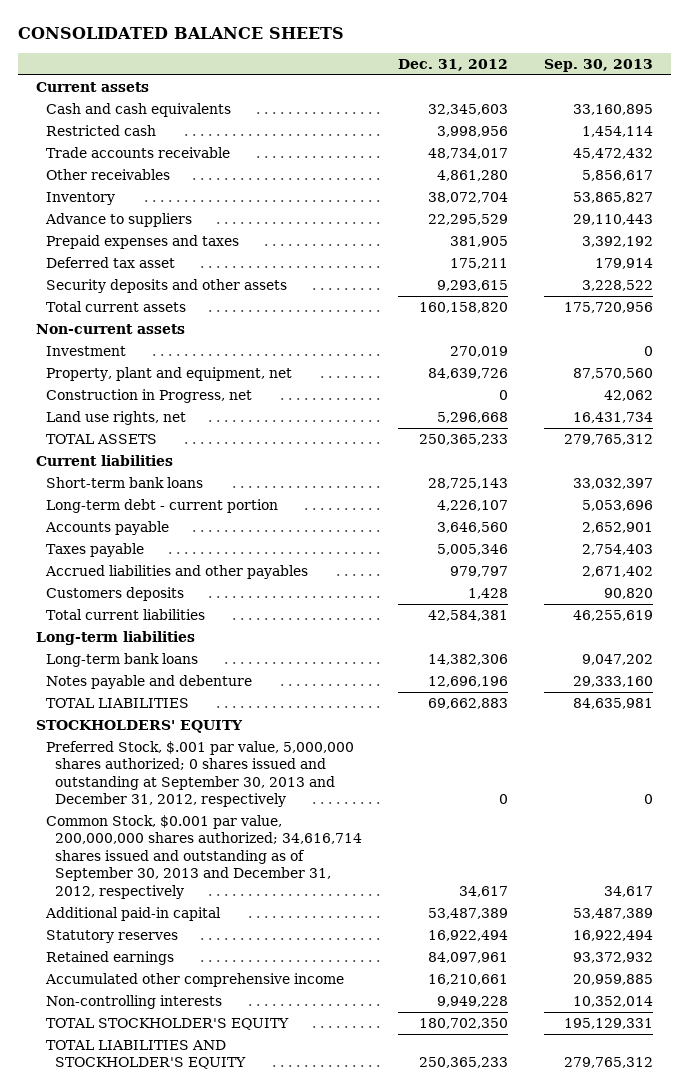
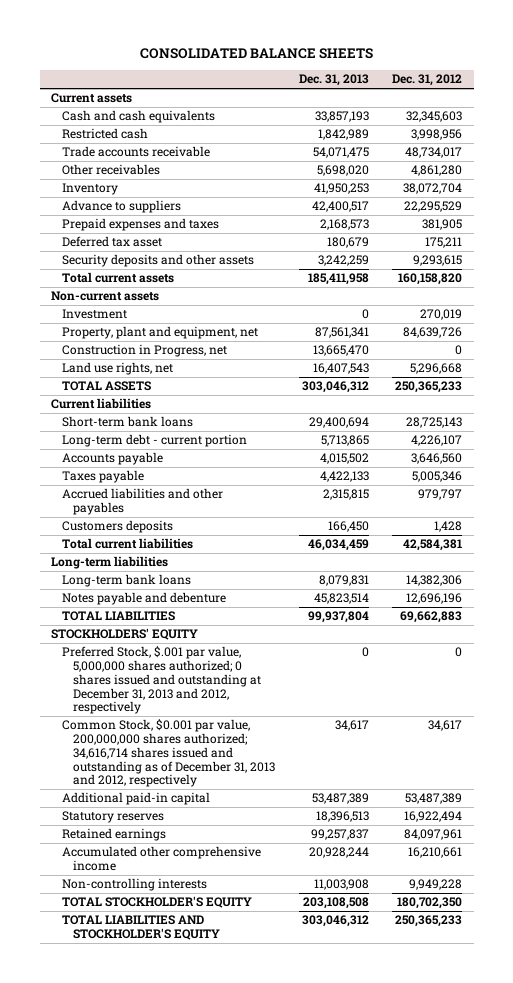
[544,58,654,72] Sep. 30, 2013 -> none
none -> [298,74,369,87] Dec. 31, 2013
[45,741,354,808] Preferred Stock, $.001 par value, 5,000,000 shares authorized; 0 shares issued and outstanding at September 30, 2013 and December 31, 2012, respectively -> [62,646,262,715] Preferred Stock, $.001 par value, 5,000,000 shares authorized; 0 shares issued and outstanding at December 31, 2013 and 2012, respectively
[45,815,363,899] Common Stock, $0.001 par value, 200,000,000 shares authorized; 34,616,714 shares issued and outstanding as of September 30, 2013 and December 31, 2012, respectively -> [62,719,276,788] Common Stock, $0.001 par value, 200,000,000 shares authorized; 34,616,714 shares issued and outstanding as of December 31, 2013 and 2012, respectively

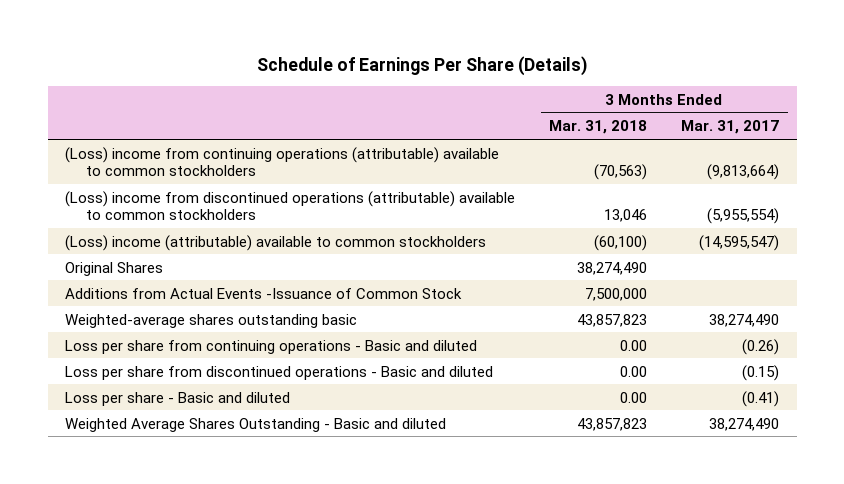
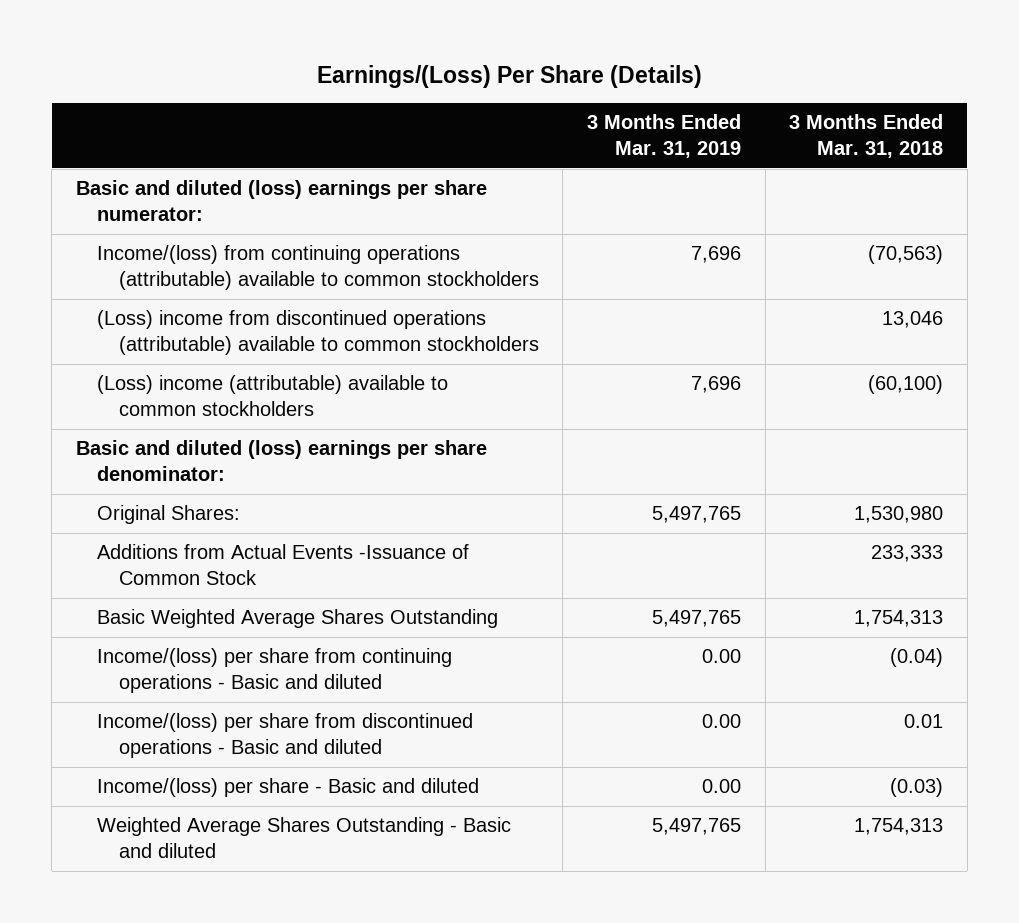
[257,56,588,77] Schedule of Earnings Per Share (Details) -> [316,64,702,88] Earnings/(Loss) Per Share (Details)
[681,120,780,135] Mar. 31, 2017 -> none
none -> [586,114,741,158] 3 Months Ended Mar. 31, 2019
none -> [76,180,488,222] Basic and diluted (loss) earnings per share numerator:
[64,146,499,176] (Loss) income from continuing operations (attributable) available to common stockholders -> [97,245,539,291] Income/(loss) from continuing operations (attributable) available to common stockholders
none -> [76,440,488,482] Basic and diluted (loss) earnings per share denominator:
[64,261,163,276] Original Shares -> [97,505,241,525] Original Shares:
[577,261,648,275] 38,274,490 -> [854,506,944,524] 1,530,980
[585,287,648,301] 7,500,000 -> [871,545,944,563] 233,333
[64,313,357,328] Weighted-average shares outstanding basic -> [97,609,499,629] Basic Weighted Average Shares Outstanding
[577,313,648,327] 43,857,823 -> [854,610,944,628] 1,754,313
[64,339,477,354] Loss per share from continuing operations - Basic and diluted -> [97,648,453,694] Income/(loss) per share from continuing operations - Basic and diluted
[620,339,648,351] 0.00 -> [890,648,944,668] (0.04)
[64,365,493,380] Loss per share from discontinued operations - Basic and diluted -> [97,713,474,759] Income/(loss) per share from discontinued operations - Basic and diluted
[620,365,648,377] 0.00 -> [904,714,944,729] 0.01
[64,391,290,406] Loss per share - Basic and diluted -> [97,778,480,798] Income/(loss) per share - Basic and diluted
[620,391,648,403] 0.00 -> [890,778,944,798] (0.03)
[577,417,648,431] 43,857,823 -> [854,818,944,836] 1,754,313

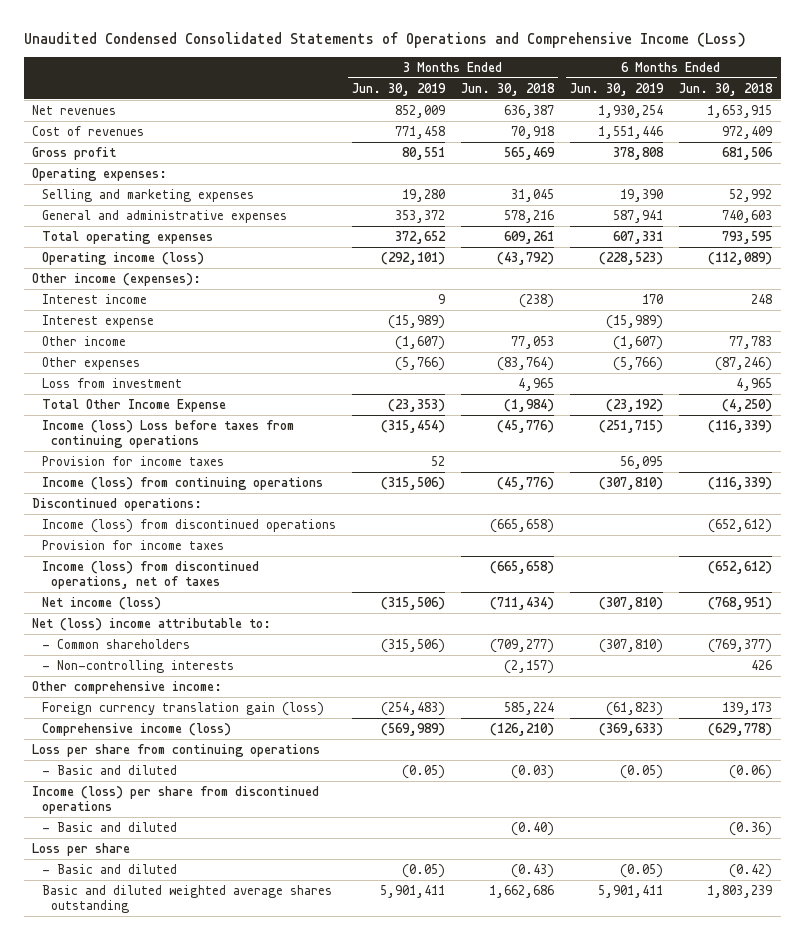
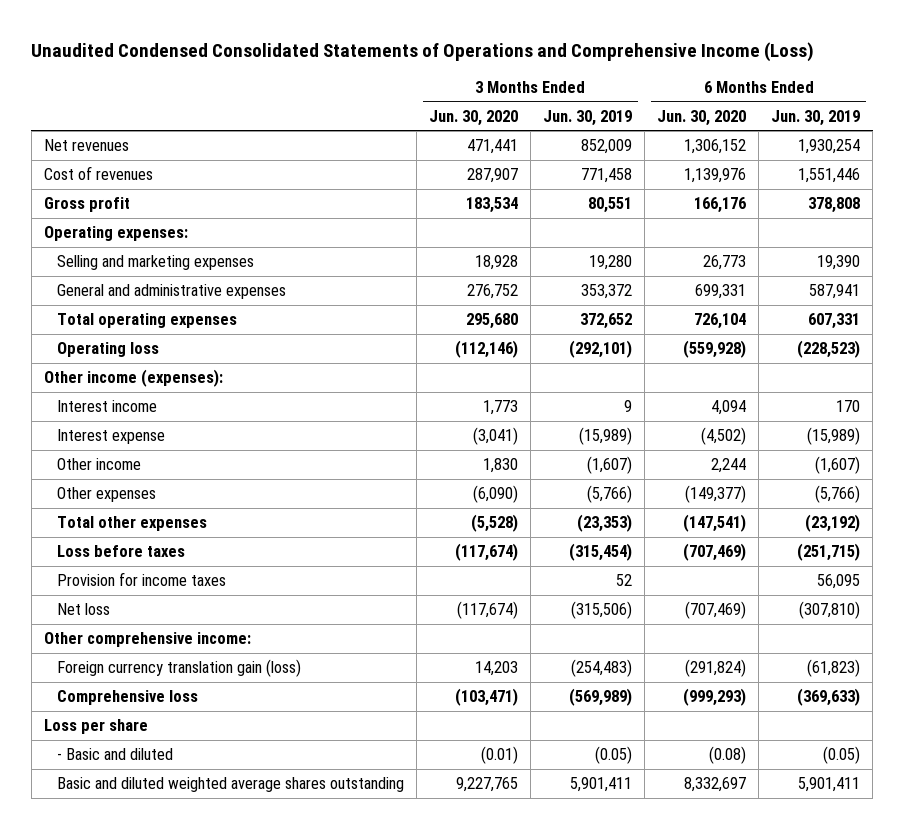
[461,82,556,96] Jun. 30, 2018 -> none
[679,82,774,96] Jun. 30, 2018 -> none
none -> [428,109,518,126] Jun. 30, 2020
none -> [657,109,747,126] Jun. 30, 2020
[41,251,204,265] Operating income (loss) -> [56,342,159,358] Operating loss
[41,377,182,388] Loss from investment -> none
[41,398,226,412] Total Other Income Expense -> [56,516,207,532] Total other expenses
[41,419,294,449] Income (loss) Loss before taxes from continuing operations -> [56,545,185,558] Loss before taxes
[41,476,323,490] Income (loss) from continuing operations -> none
[31,497,202,511] Discontinued operations: -> none
[41,518,336,533] Income (loss) from discontinued operations -> none
[41,539,224,550] Provision for income taxes -> none
[41,560,259,590] Income (loss) from discontinued operations, net of taxes -> none
[31,617,271,631] Net (loss) income attributable to: -> none
[41,638,190,649] - Common shareholders -> none
[41,659,234,673] - Non-controlling interests -> none
[41,596,161,610] Net income (loss) -> [56,603,110,616] Net loss
[31,743,320,757] Loss per share from continuing operations -> none
[41,764,177,775] - Basic and diluted -> none
[31,785,319,815] Income (loss) per share from discontinued operations -> none
[41,821,177,832] - Basic and diluted -> none
[41,722,231,736] Comprehensive income (loss) -> [56,690,198,706] Comprehensive loss

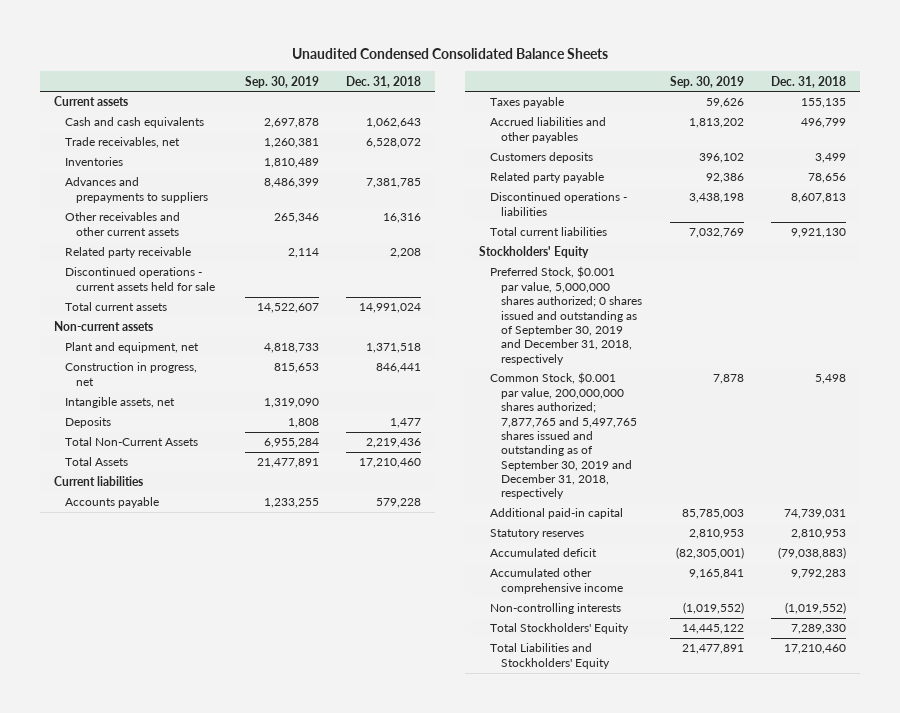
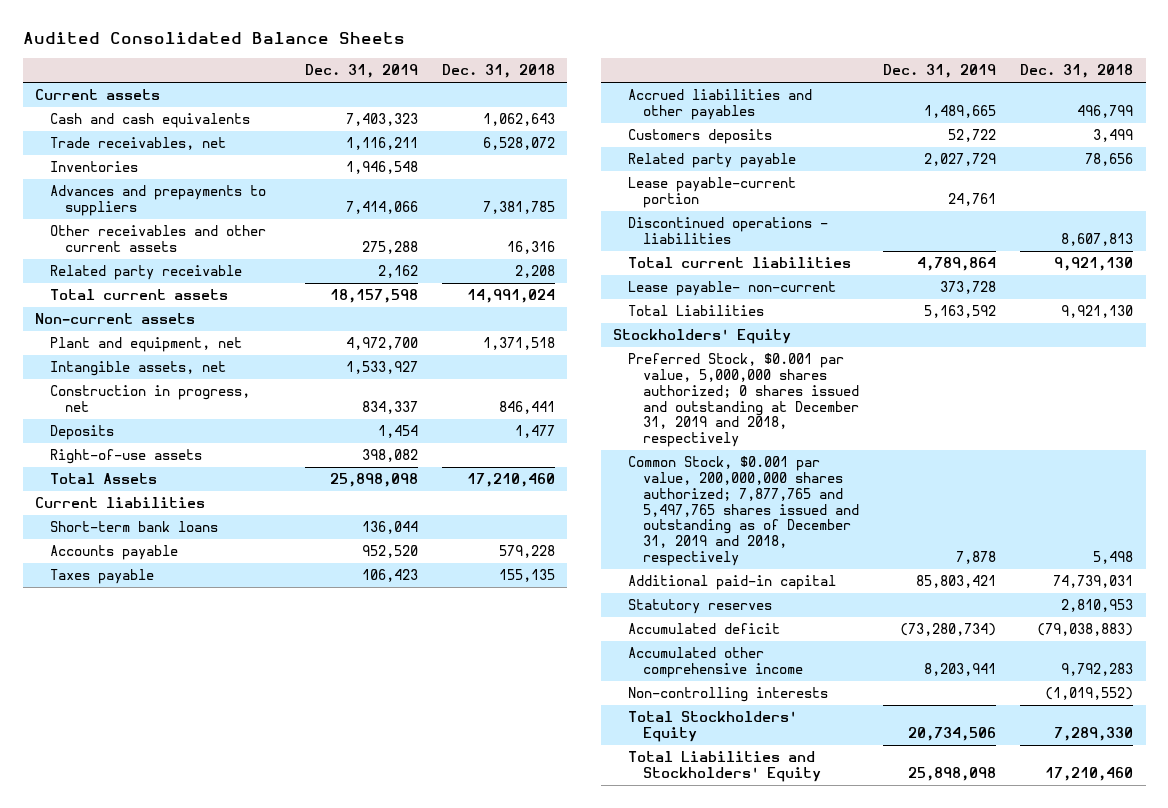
[291,47,608,59] Unaudited Condensed Consolidated Balance Sheets -> [22,31,405,44] Audited Consolidated Balance Sheets
[244,75,319,88] Sep. 30, 2019 -> none
none -> [304,64,418,79] Dec. 31, 2019
[65,267,216,291] Discontinued operations - current assets held for sale -> none
[65,362,198,386] Construction in progress, net -> [49,385,250,413] Construction in progress, net
[65,437,199,447] Total Non-Current Assets -> none
none -> [49,449,202,465] Right-of-use assets
none -> [49,521,218,533] Short-term bank loans
none -> [628,177,797,209] Lease payable-current portion
none -> [628,281,837,297] Lease payable- non-current
none -> [628,305,765,317] Total Liabilities
[490,266,643,365] Preferred Stock, $0.001 par value, 5,000,000 shares authorized; 0 shares issued and outstanding as of September 30, 2019 and December 31, 2018, respectively -> [628,353,860,447] Preferred Stock, $0.001 par value, 5,000,000 shares authorized; 0 shares issued and outstanding at December 31, 2019 and 2018, respectively
[490,372,638,500] Common Stock, $0.001 par value, 200,000,000 shares authorized; 7,877,765 and 5,497,765 shares issued and outstanding as of September 30, 2019 and December 31, 2018, respectively -> [628,456,860,566] Common Stock, $0.001 par value, 200,000,000 shares authorized; 7,877,765 and 5,497,765 shares issued and outstanding as of December 31, 2019 and 2018, respectively

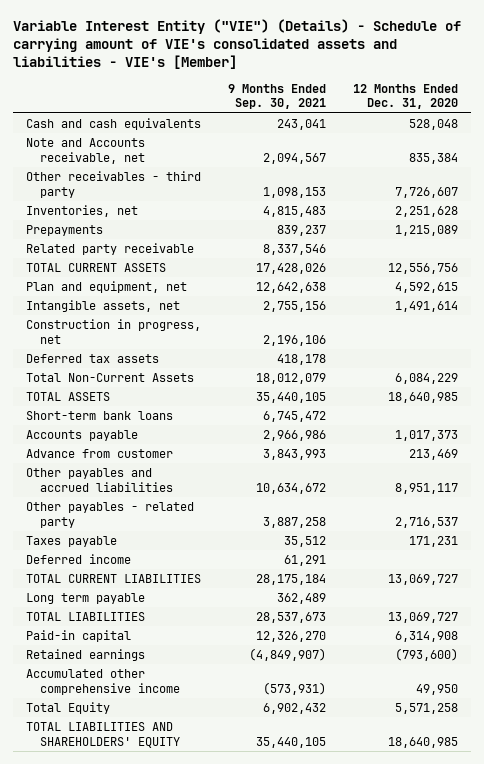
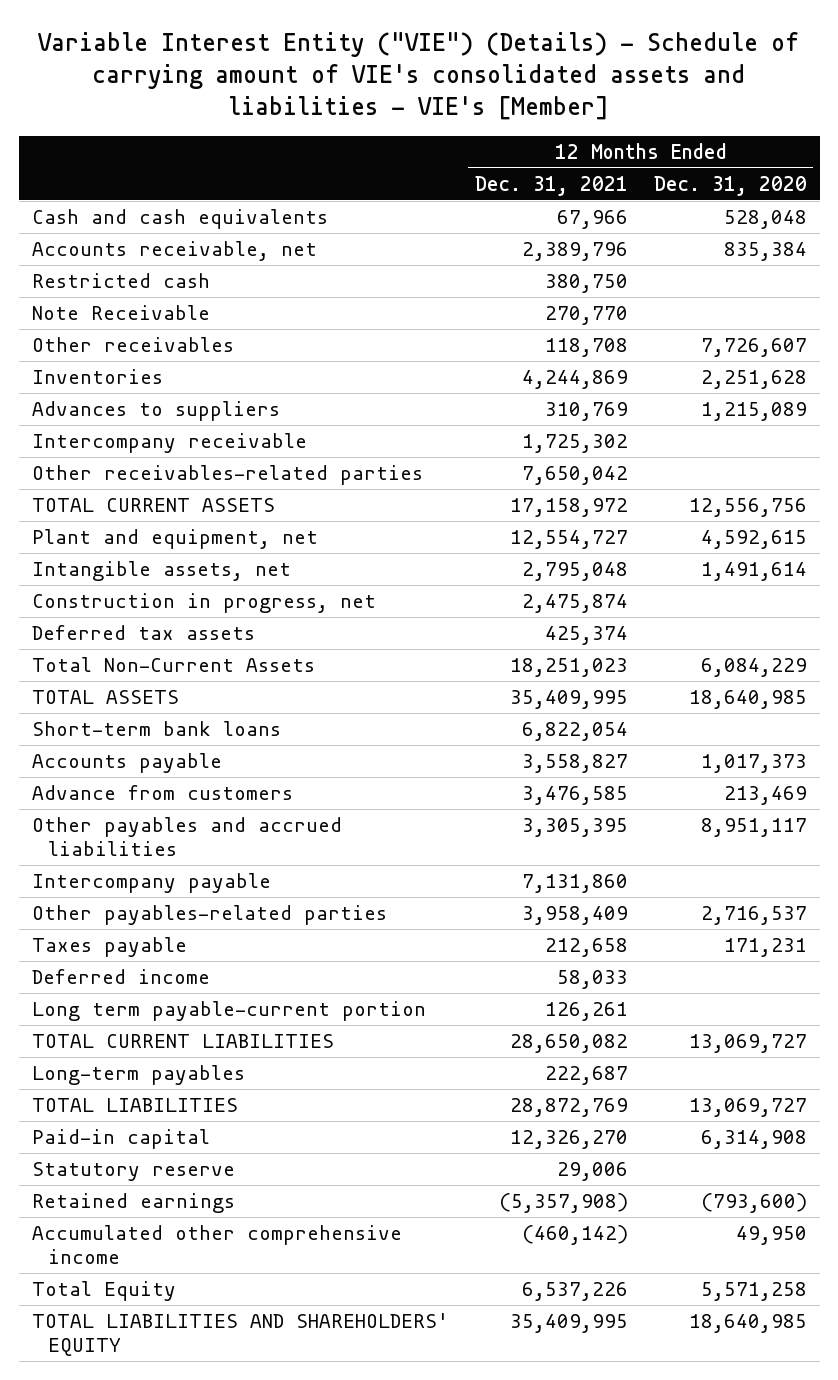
[228,83,327,110] 9 Months Ended Sep. 30, 2021 -> none
none -> [474,175,628,196] Dec. 31, 2021
[26,137,146,164] Note and Accounts receivable, net -> [31,241,317,262] Accounts receivable, net
none -> [31,273,210,289] Restricted cash
none -> [31,305,210,321] Note Receivable
[26,170,202,198] Other receivables - third party -> [31,337,234,353] Other receivables
[26,204,139,217] Inventories, net -> [31,369,163,385] Inventories
[26,224,104,236] Prepayments -> [31,401,280,422] Advances to suppliers
none -> [31,433,307,454] Intercompany receivable
[26,242,195,255] Related party receivable -> [31,465,423,486] Other receivables-related parties
[26,280,188,293] Plan and equipment, net -> [31,529,318,550] Plant and equipment, net
[26,448,174,458] Advance from customer -> [31,785,293,801] Advance from customers
none -> [31,873,271,894] Intercompany payable
[26,501,195,528] Other payables - related party -> [31,905,387,926] Other payables-related parties
none -> [31,1001,426,1022] Long term payable-current portion
[26,592,146,604] Long term payable -> [31,1065,245,1086] Long-term payables
none -> [31,1162,235,1182] Statutory reserve

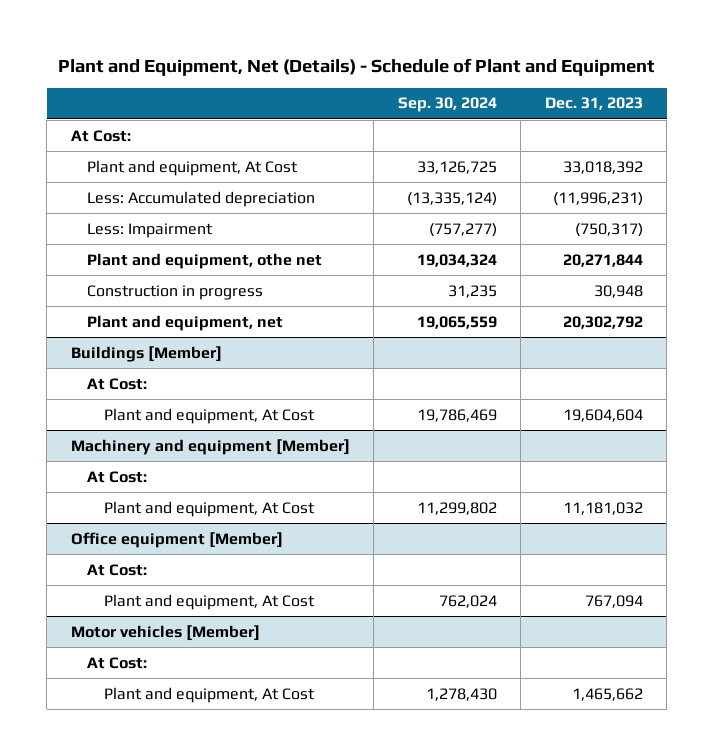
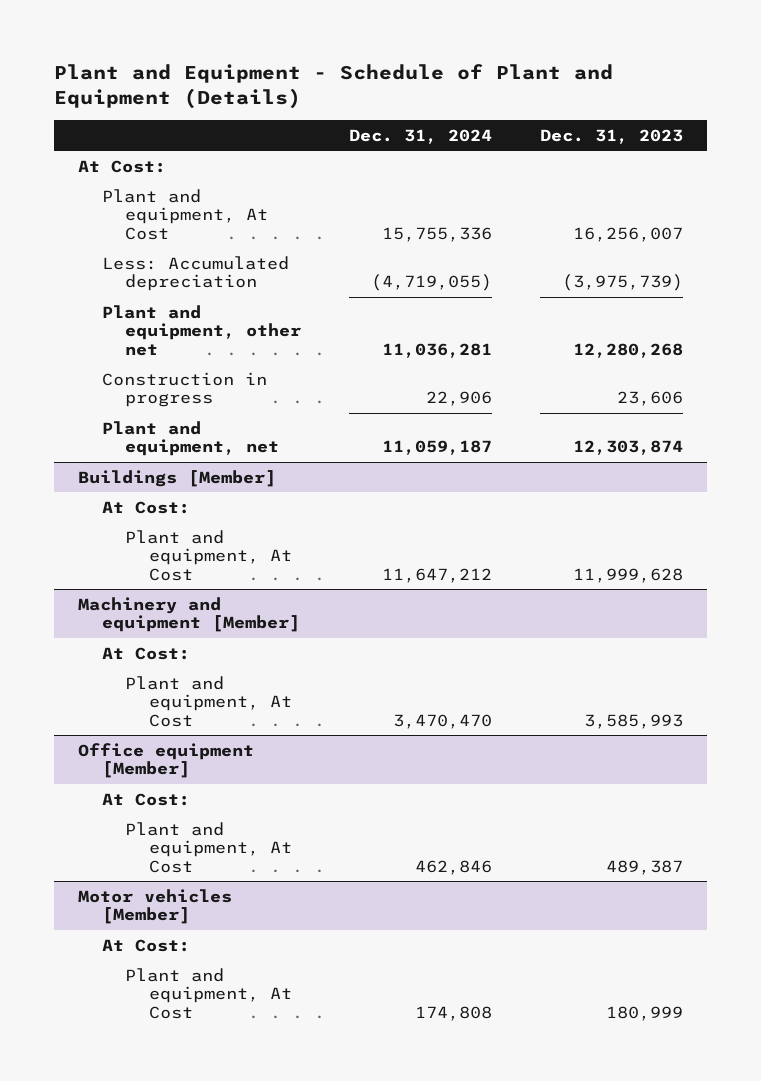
[57,57,655,76] Plant and Equipment, Net (Details) - Schedule of Plant and Equipment -> [54,64,614,110] Plant and Equipment - Schedule of Plant and Equipment (Details)
[397,97,497,113] Sep. 30, 2024 -> none
none -> [348,129,492,145] Dec. 31, 2024
[87,222,214,238] Less: Impairment -> none
[562,160,643,174] 33,018,392 -> [572,226,683,242] 16,256,007
[552,191,643,206] (11,996,231) -> [561,274,683,292] (3,975,739)
[87,252,323,269] Plant and equipment, othe net -> [101,304,302,356] Plant and equipment, other net
[562,253,643,267] 20,271,844 -> [572,342,683,358] 12,280,268
[593,284,643,298] 30,948 -> [616,391,683,407] 23,606
[562,315,643,329] 20,302,792 -> [572,440,683,456] 12,303,874
[562,408,643,422] 19,604,604 -> [572,567,683,583] 11,999,628
[562,501,643,515] 11,181,032 -> [583,713,683,729] 3,585,993
[584,594,643,608] 767,094 -> [605,859,683,875] 489,387
[571,687,643,701] 1,465,662 -> [605,1005,683,1021] 180,999

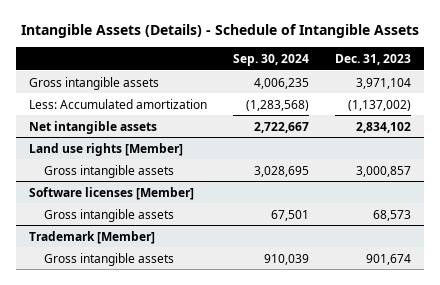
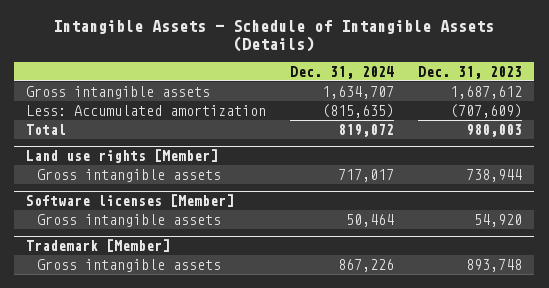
[21,23,420,38] Intangible Assets (Details) - Schedule of Intangible Assets -> [53,20,495,53] Intangible Assets - Schedule of Intangible Assets (Details)
[233,53,310,66] Sep. 30, 2024 -> none
none -> [290,65,395,79] Dec. 31, 2024
[29,120,158,134] Net intangible assets -> none
[356,77,412,89] 3,971,104 -> [450,85,523,99] 1,687,612
[348,99,412,111] (1,137,002) -> [450,103,523,118] (707,609)
none -> [26,123,67,135] Total
[356,165,412,177] 3,000,857 -> [466,168,523,182] 738,944
[373,209,412,221] 68,573 -> [474,213,523,227] 54,920
[366,253,412,265] 901,674 -> [466,258,523,272] 893,748

